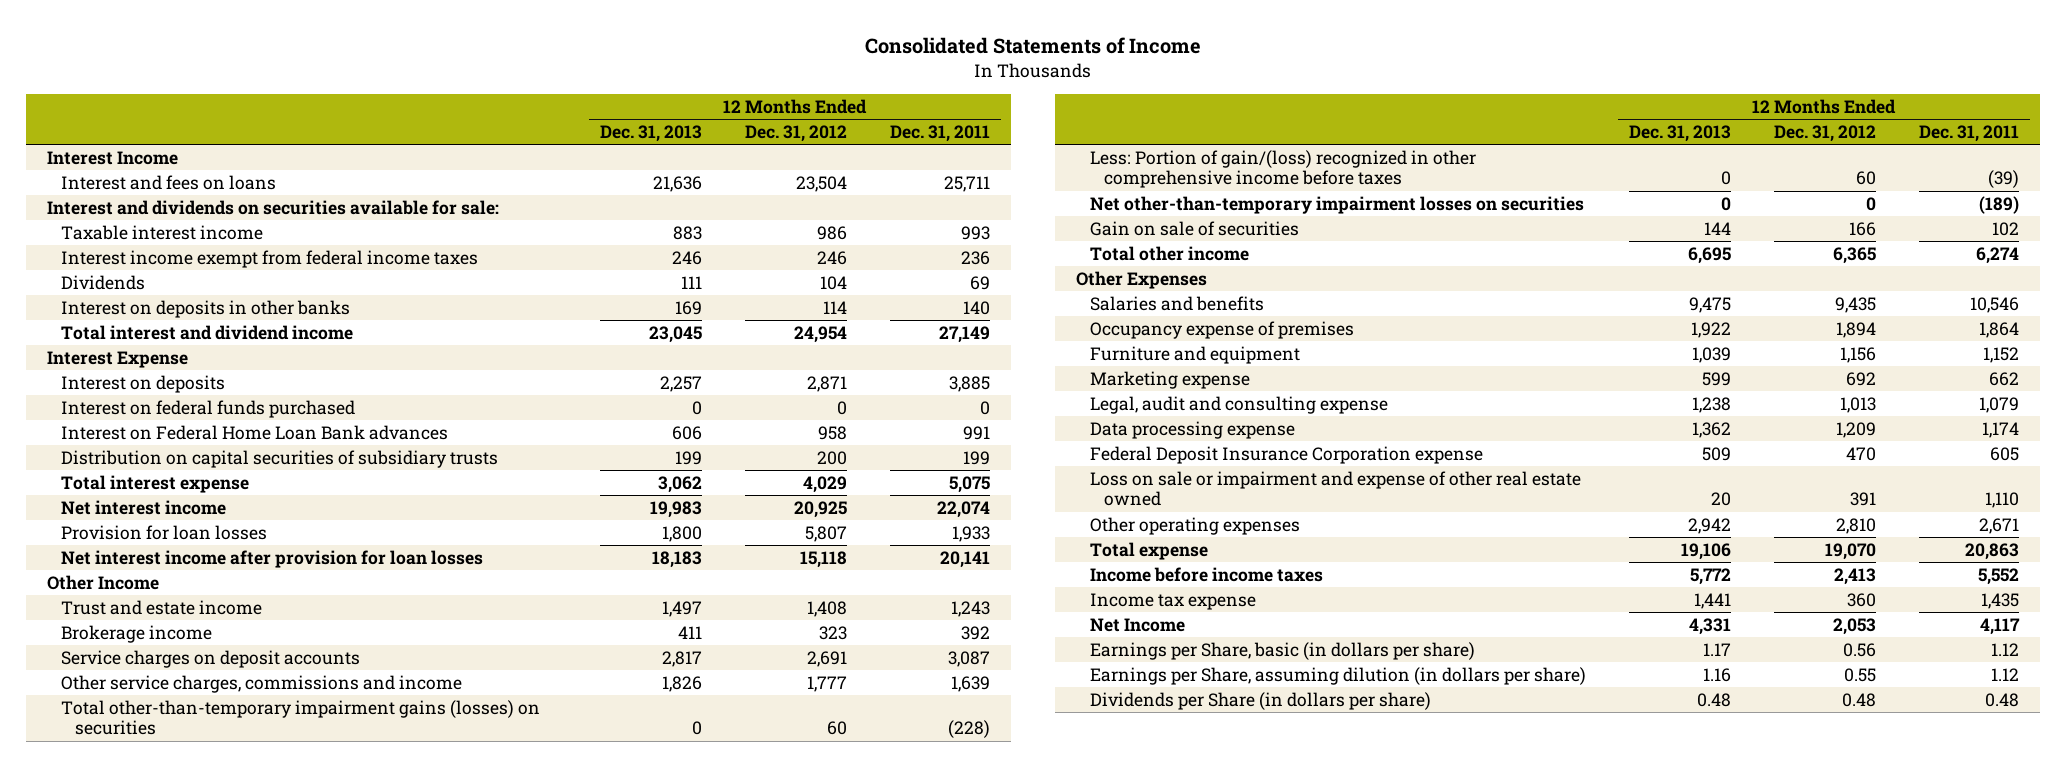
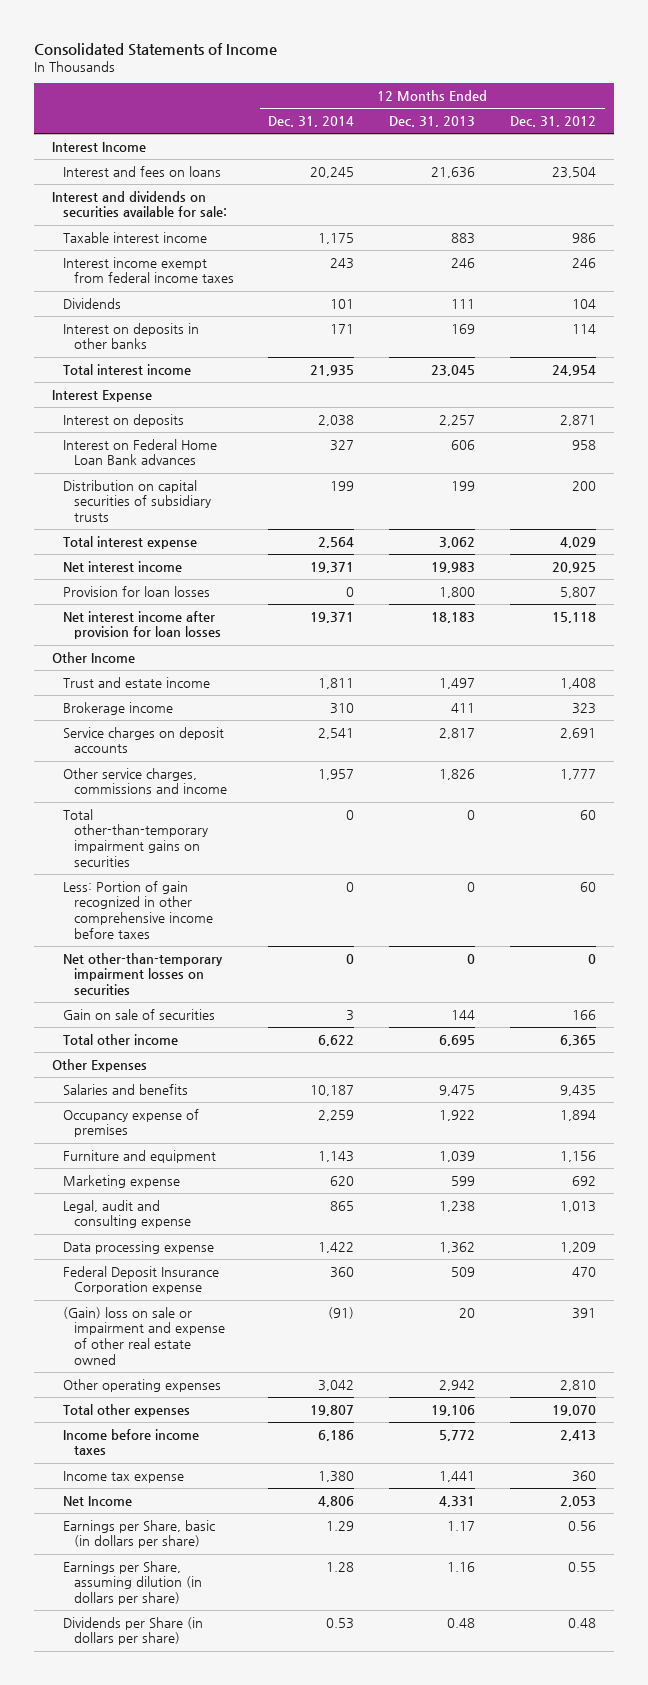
[889,124,990,142] Dec. 31, 2011 -> none
none -> [268,116,355,128] Dec. 31, 2014
[61,324,354,340] Total interest and dividend income -> [62,363,191,375] Total interest income
[61,399,356,418] Interest on federal funds purchased -> none
[61,699,541,736] Total other-than-temporary impairment gains (losses) on securities -> [62,808,208,867] Total other-than-temporary impairment gains on securities
[1090,149,1477,189] Less: Portion of gain/(loss) recognized in other comprehensive income before taxes -> [62,880,213,939] Less: Portion of gain recognized in other comprehensive income before taxes
[1090,470,1582,507] Loss on sale or impairment and expense of other real estate owned -> [62,1306,225,1365] (Gain) loss on sale or impairment and expense of other real estate owned
[1090,541,1209,560] Total expense -> [62,1403,190,1417] Total other expenses

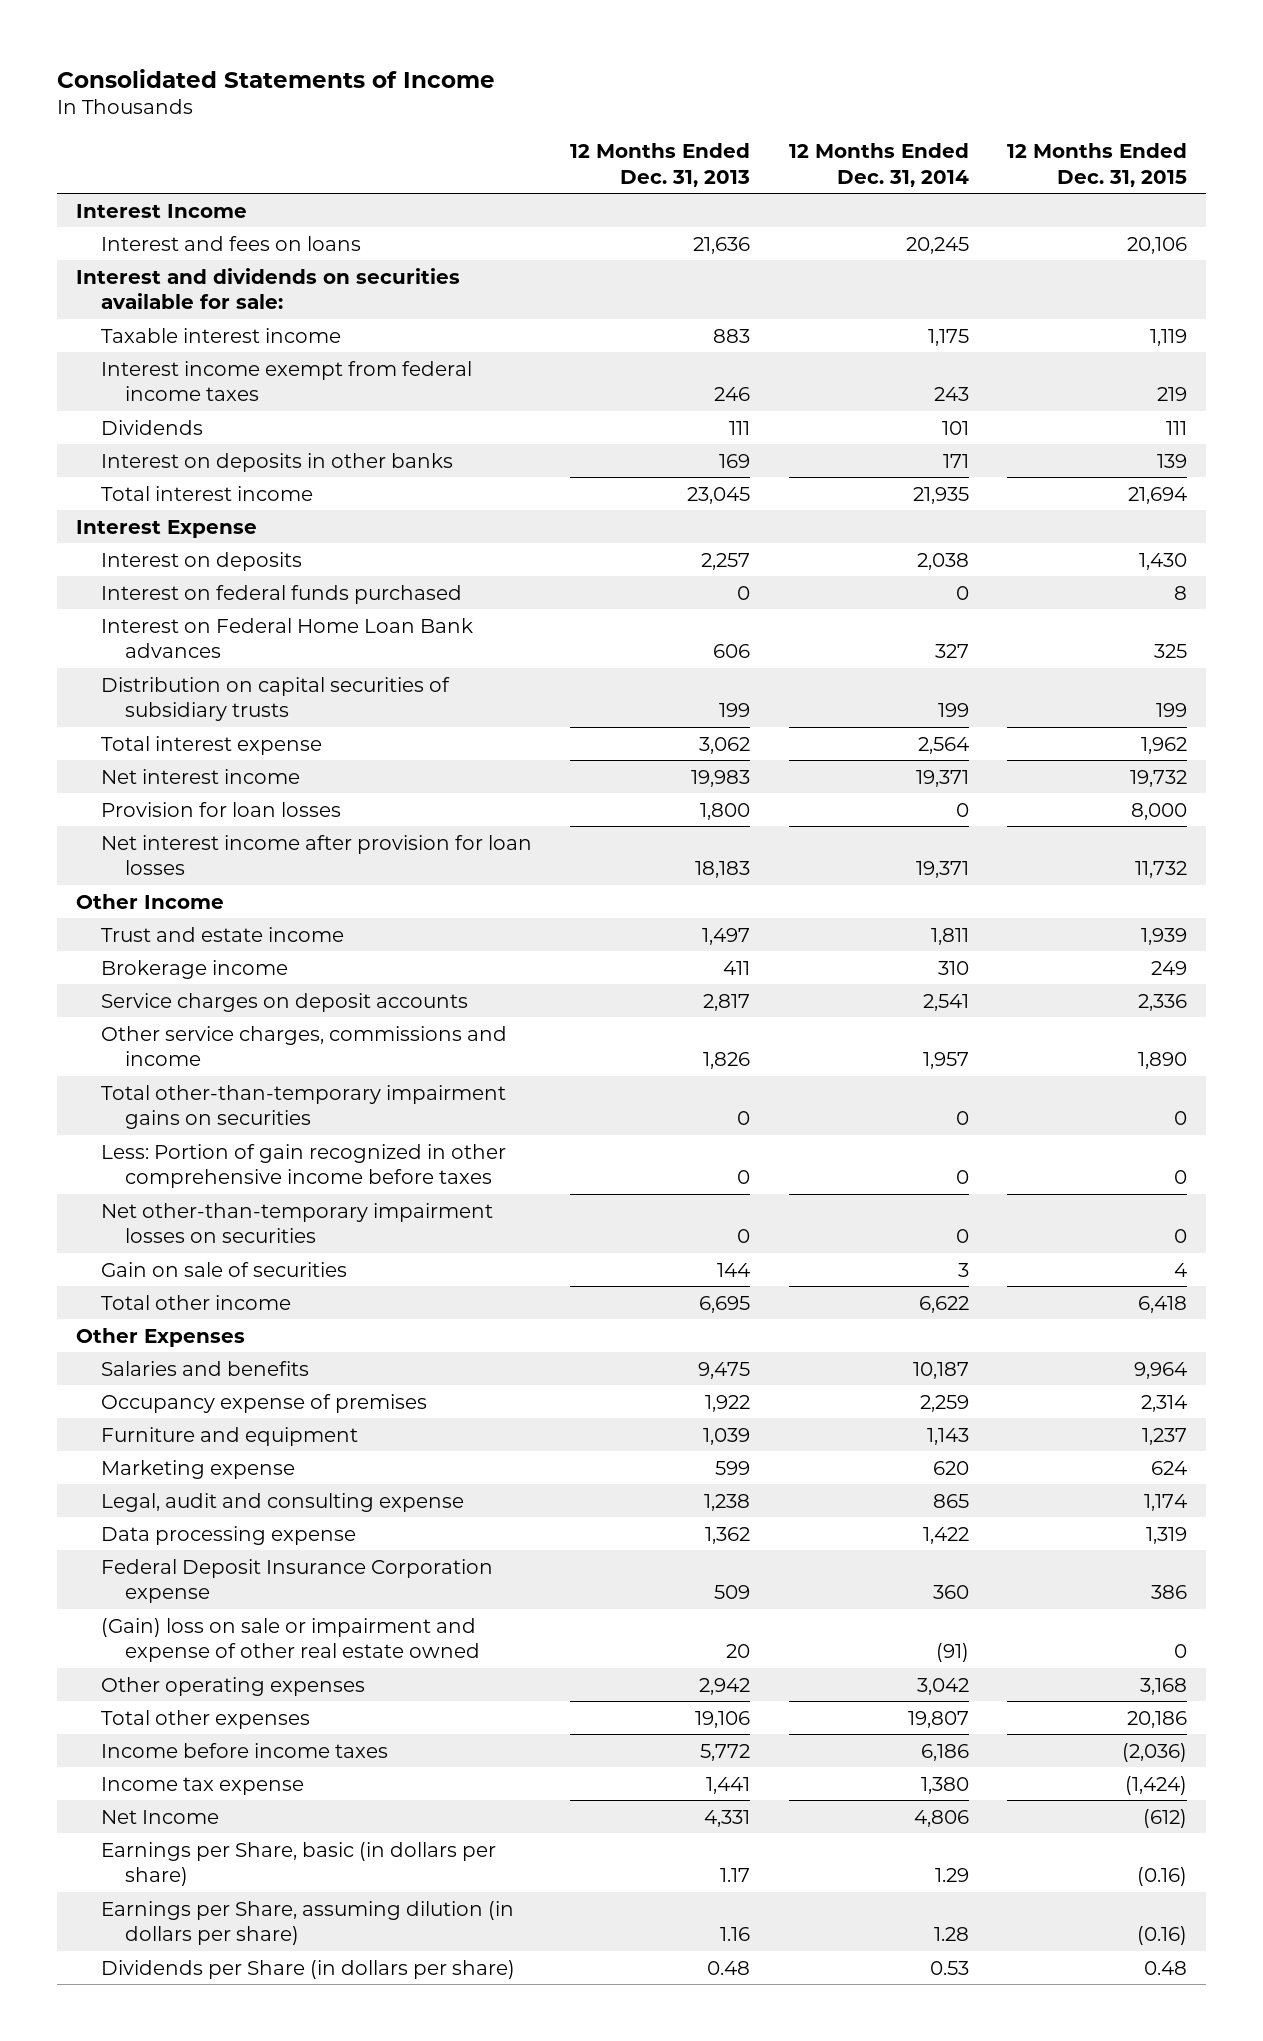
[510,116,597,128] Dec. 31, 2012 -> none
none -> [1006,142,1187,187] 12 Months Ended Dec. 31, 2015
none -> [100,584,462,604] Interest on federal funds purchased

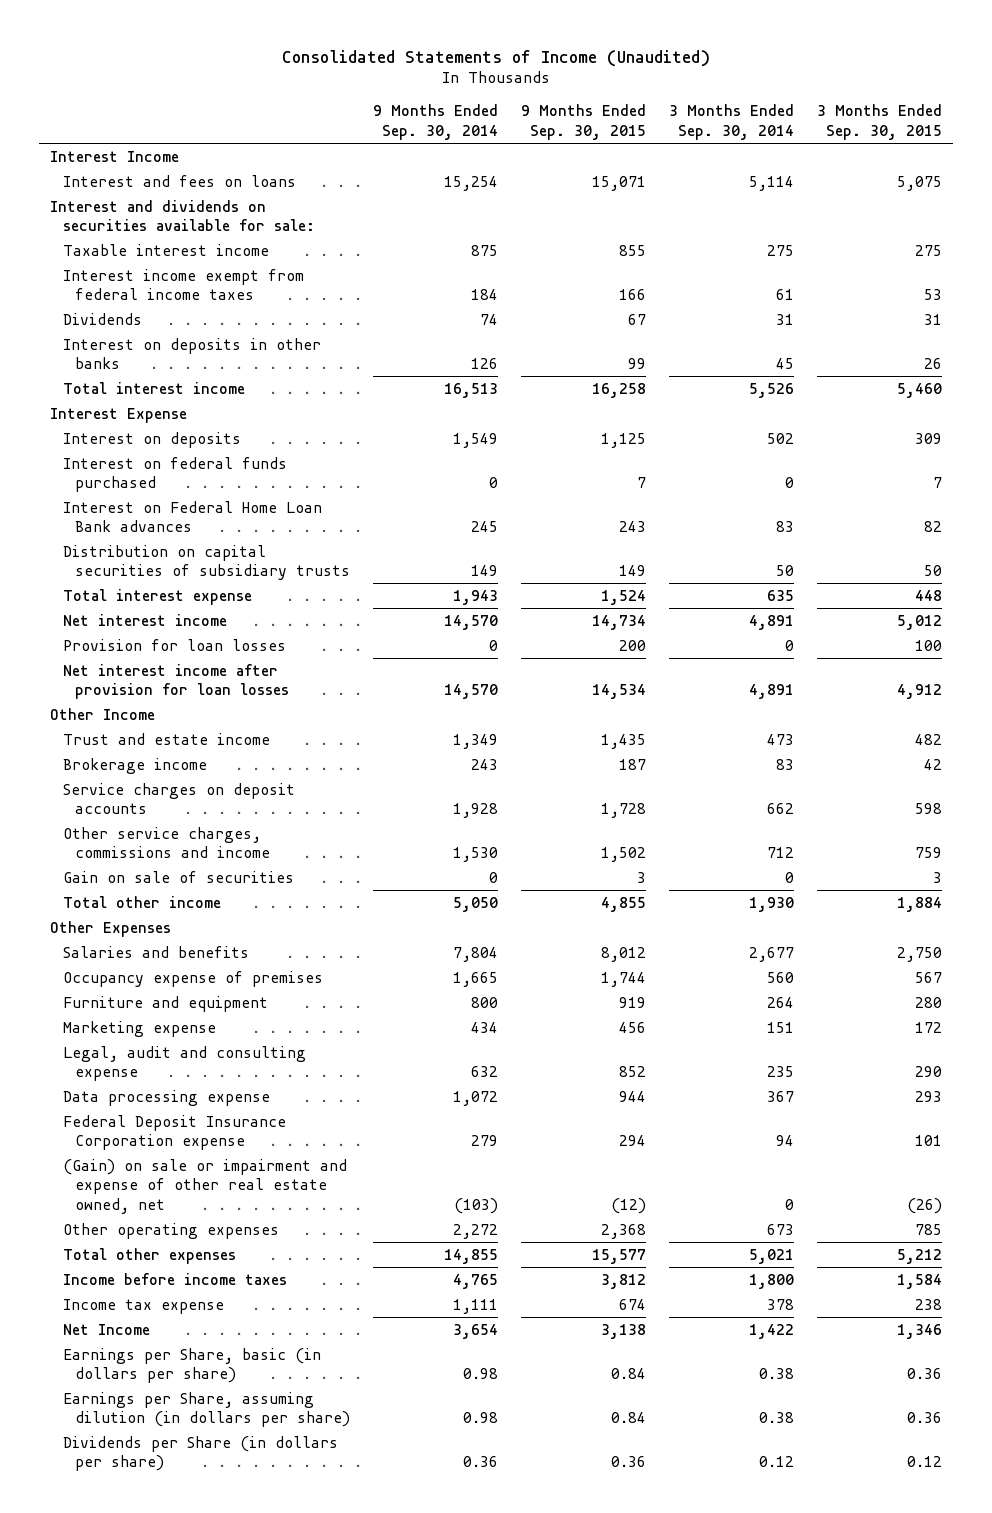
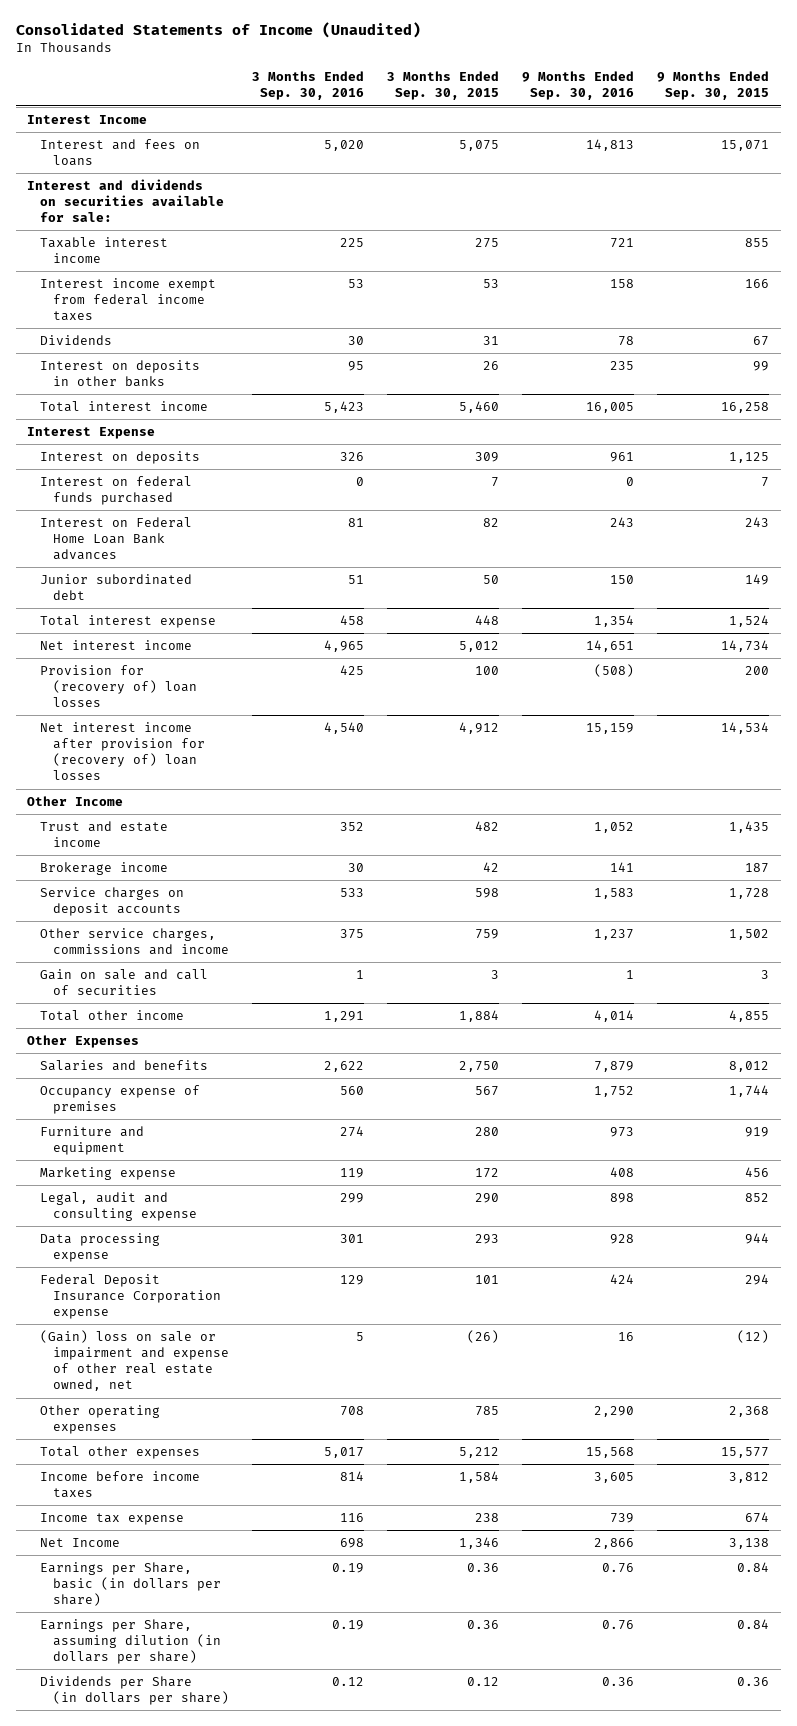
[372,104,498,140] 9 Months Ended Sep. 30, 2014 -> none
[668,104,794,140] 3 Months Ended Sep. 30, 2014 -> none
none -> [251,71,364,101] 3 Months Ended Sep. 30, 2016
none -> [522,71,635,101] 9 Months Ended Sep. 30, 2016
[62,544,351,581] Distribution on capital securities of subsidiary trusts -> [40,573,193,601] Junior subordinated debt
[62,638,286,651] Provision for loan losses -> [40,664,197,708] Provision for (recovery of) loan losses
[62,663,290,700] Net interest income after provision for loan losses -> [40,721,205,781] Net interest income after provision for (recovery of) loan losses
[62,870,294,883] Gain on sale of securities -> [40,968,209,996] Gain on sale and call of securities
[62,1158,347,1214] (Gain) on sale or impairment and expense of other real estate owned, net -> [40,1329,229,1392] (Gain) loss on sale or impairment and expense of other real estate owned, net

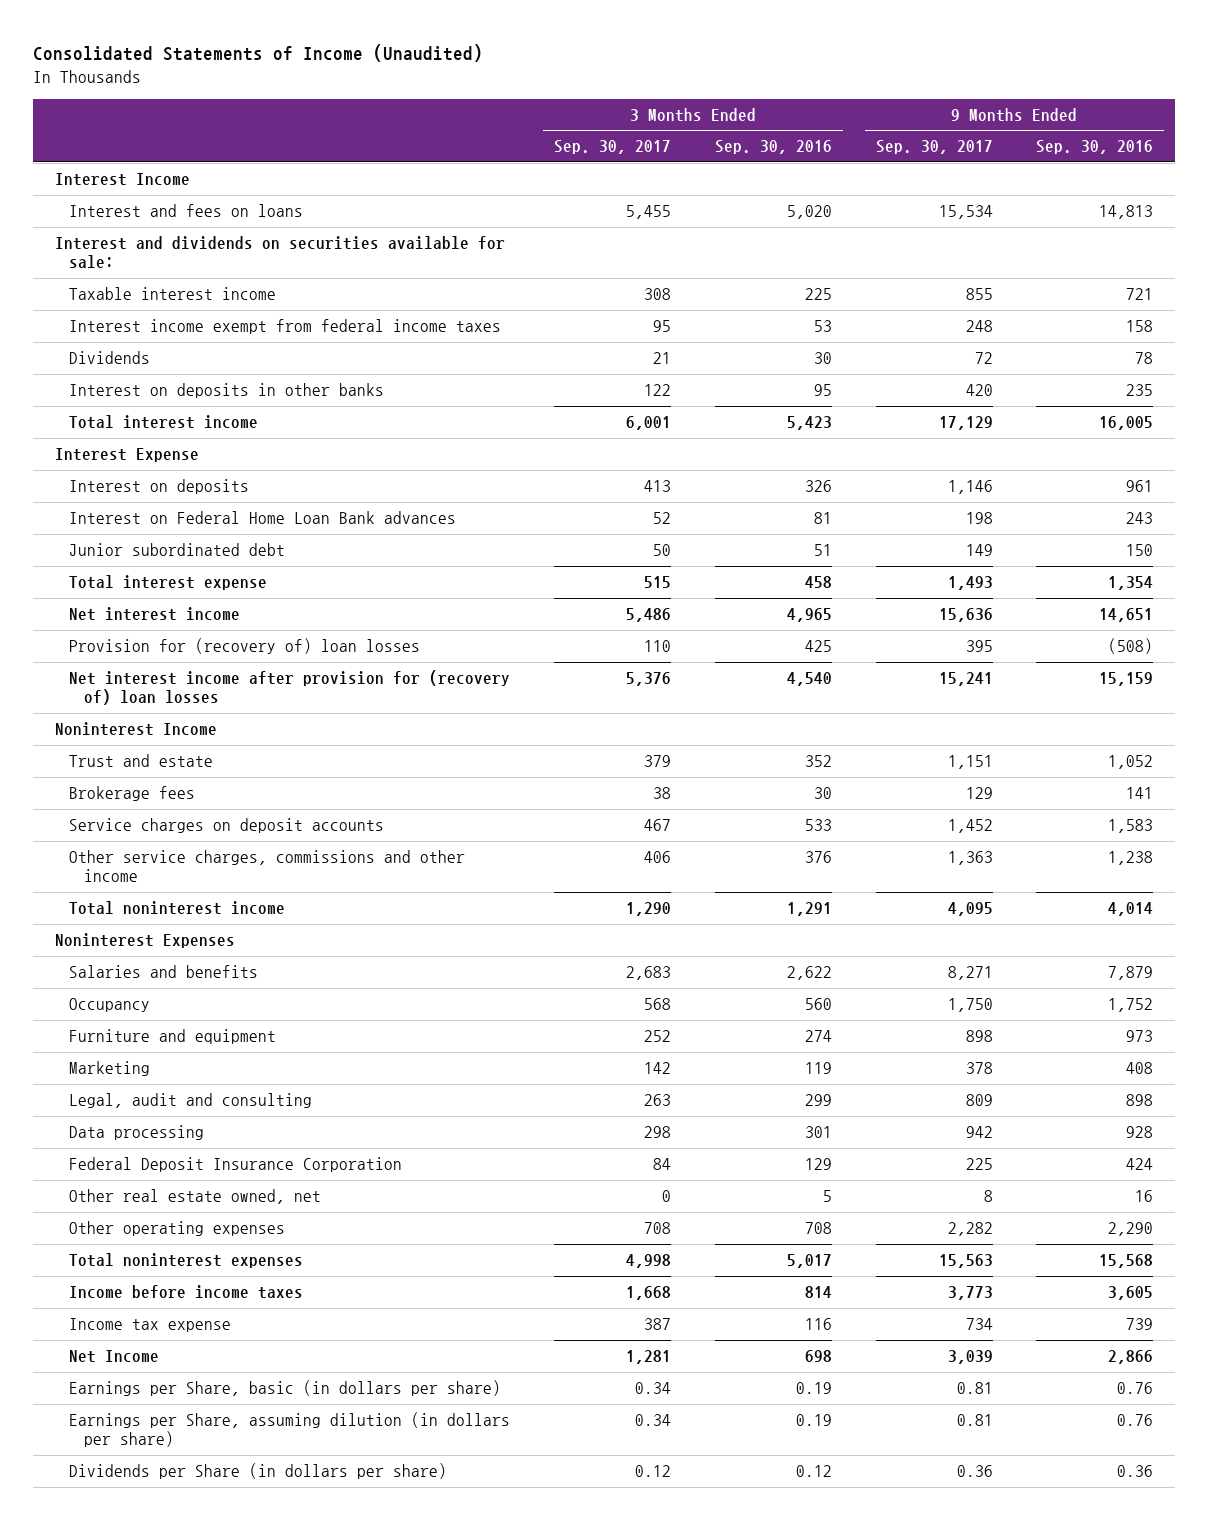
[387,71,500,101] 3 Months Ended Sep. 30, 2015 -> none
[657,71,770,101] 9 Months Ended Sep. 30, 2015 -> none
none -> [554,140,672,155] Sep. 30, 2017
none -> [875,140,993,155] Sep. 30, 2017
[40,475,193,506] Interest on federal funds purchased -> none
[27,795,124,806] Other Income -> [55,722,218,737] Noninterest Income
[40,820,169,848] Trust and estate income -> [69,754,214,768] Trust and estate
[40,861,169,875] Brokerage income -> [69,786,196,802] Brokerage fees
[40,968,209,996] Gain on sale and call of securities -> none
[40,927,229,956] Other service charges, commissions and income -> [69,850,466,883] Other service charges, commissions and other income
[339,928,364,939] 375 -> [804,851,832,864] 376
[594,928,635,940] 1,237 -> [1108,851,1154,866] 1,238
[40,1009,185,1021] Total other income -> [69,901,286,916] Total noninterest income
[27,1034,140,1048] Other Expenses -> [55,933,236,949] Noninterest Expenses
[40,1084,201,1115] Occupancy expense of premises -> [69,998,151,1013] Occupancy
[40,1166,177,1180] Marketing expense -> [69,1061,151,1077] Marketing
[40,1191,197,1222] Legal, audit and consulting expense -> [69,1093,313,1109] Legal, audit and consulting
[40,1232,161,1263] Data processing expense -> [69,1125,205,1141] Data processing
[40,1273,221,1320] Federal Deposit Insurance Corporation expense -> [69,1157,403,1173] Federal Deposit Insurance Corporation
[40,1329,229,1392] (Gain) loss on sale or impairment and expense of other real estate owned, net -> [69,1189,322,1205] Other real estate owned, net
[40,1445,201,1459] Total other expenses -> [69,1253,304,1269] Total noninterest expenses

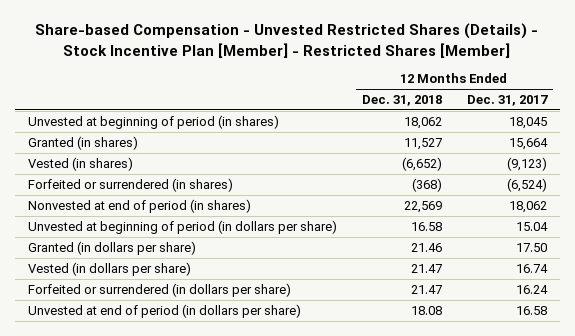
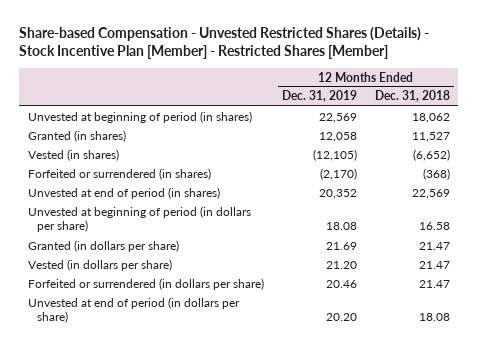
[467,94,549,106] Dec. 31, 2017 -> none
none -> [281,90,357,103] Dec. 31, 2019
[27,198,251,213] Nonvested at end of period (in shares) -> [28,186,221,199] Unvested at end of period (in shares)
[410,242,442,252] 21.46 -> [418,241,450,250] 21.47

